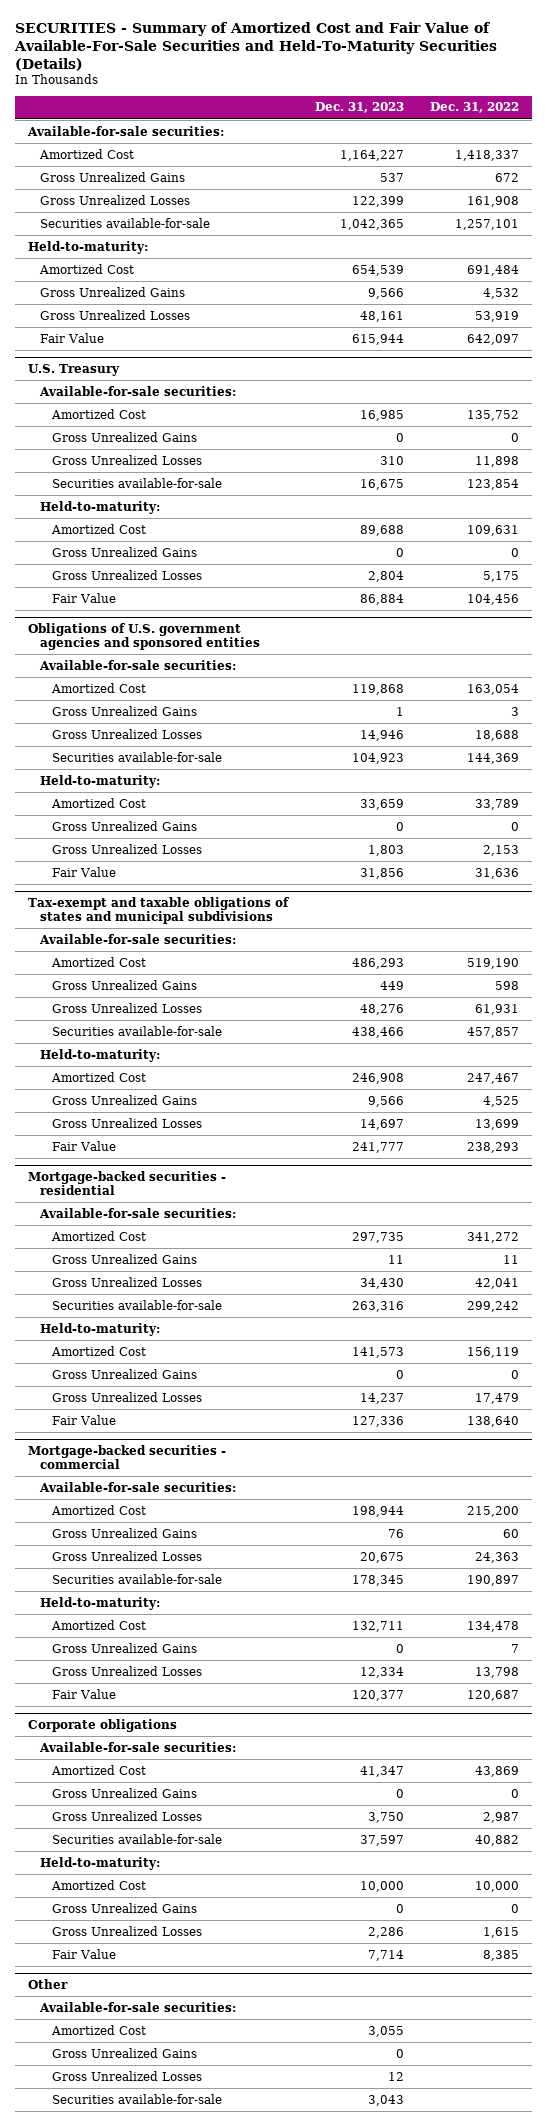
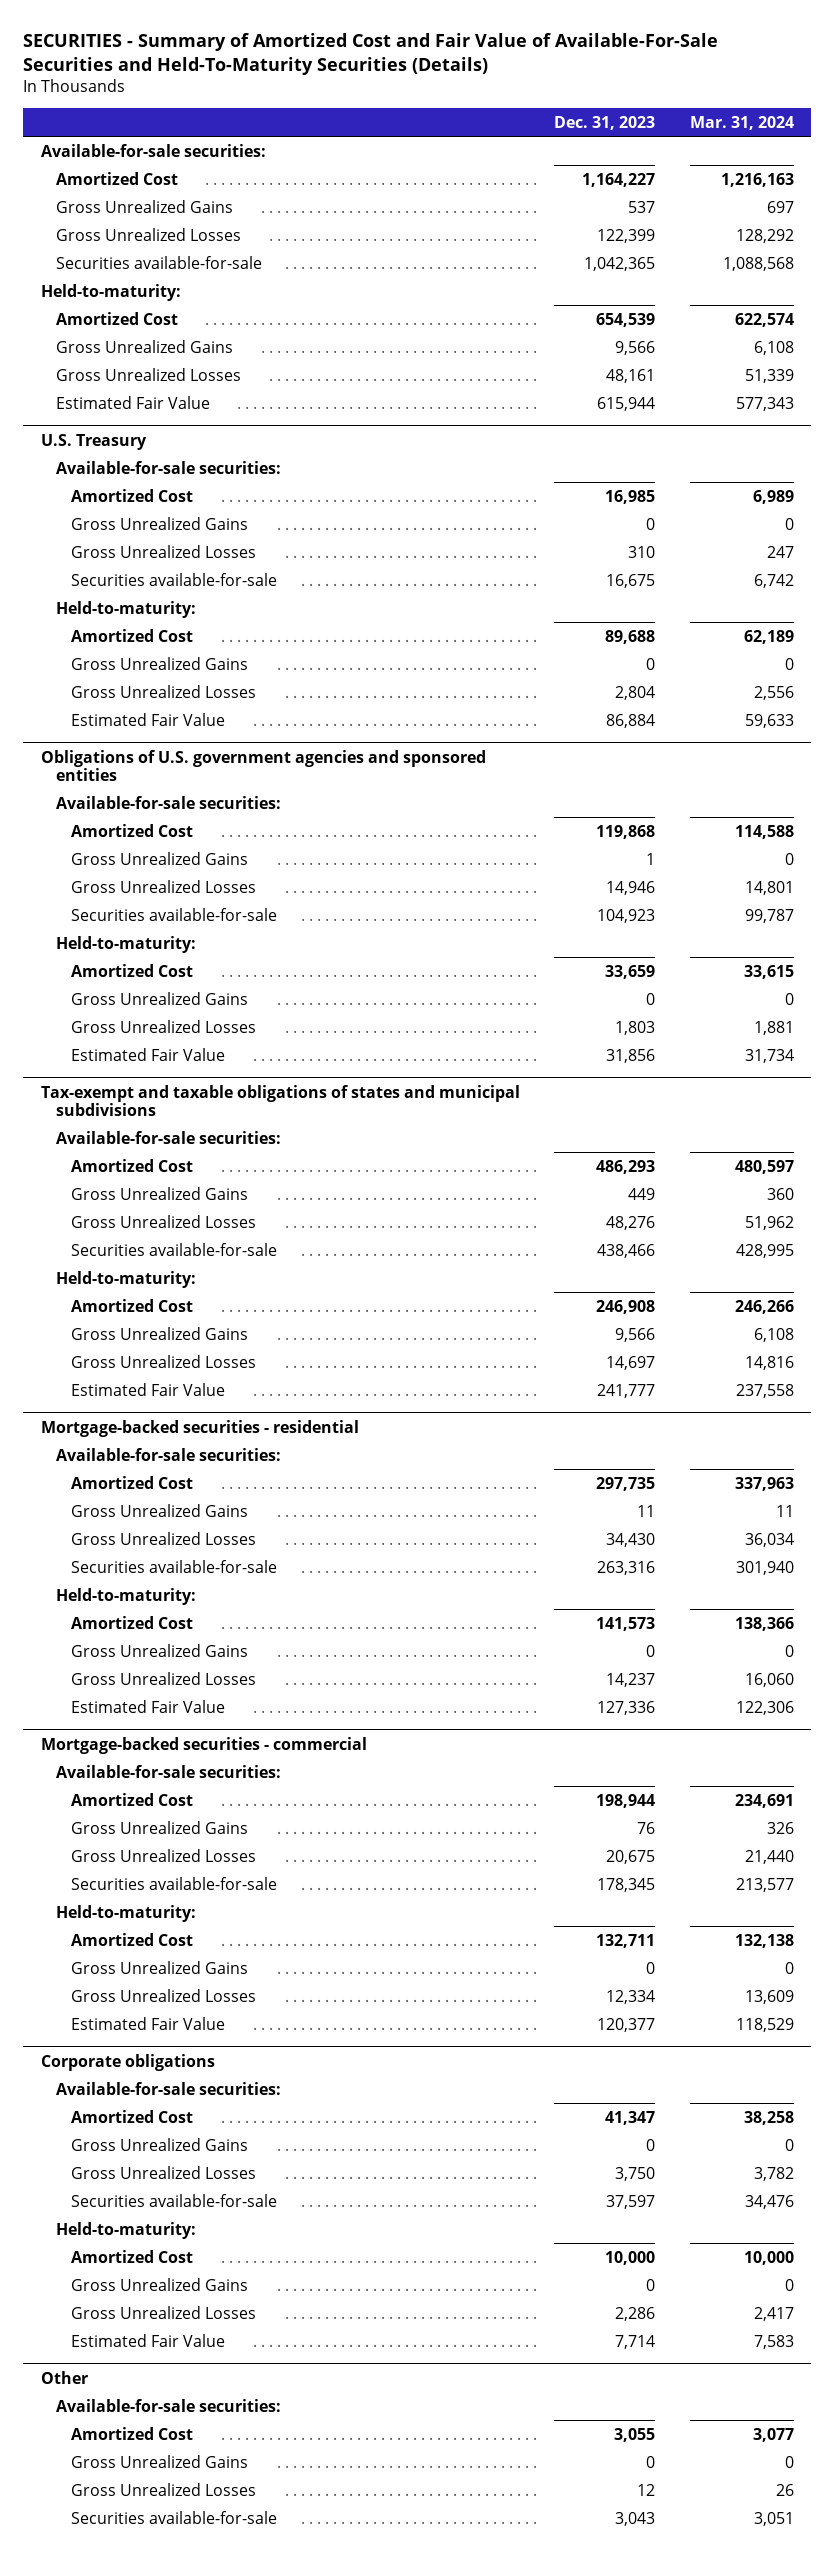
[430,102,520,114] Dec. 31, 2022 -> none
none -> [689,115,794,130] Mar. 31, 2024
[39,332,104,343] Fair Value -> [56,395,211,409] Estimated Fair Value
[51,592,116,603] Fair Value -> [71,712,226,726] Estimated Fair Value
[51,866,116,877] Fair Value -> [71,1047,226,1061] Estimated Fair Value
[51,1140,116,1151] Fair Value -> [71,1382,226,1396] Estimated Fair Value
[51,1414,116,1425] Fair Value -> [71,1699,226,1713] Estimated Fair Value
[51,1688,116,1699] Fair Value -> [71,2016,226,2030] Estimated Fair Value
[51,1948,116,1959] Fair Value -> [71,2333,226,2347] Estimated Fair Value

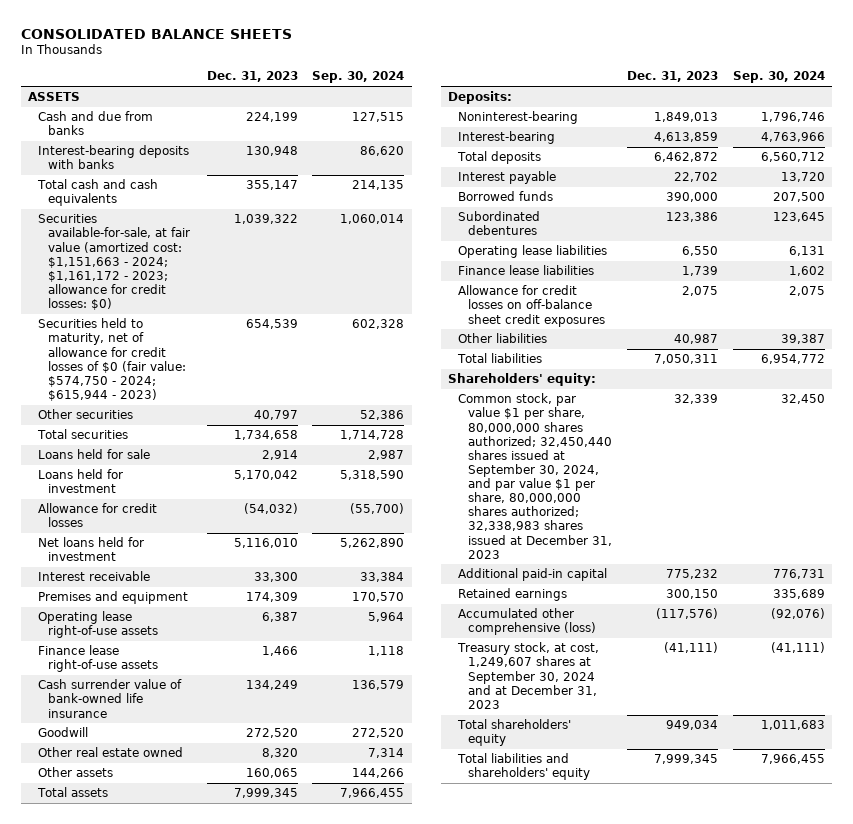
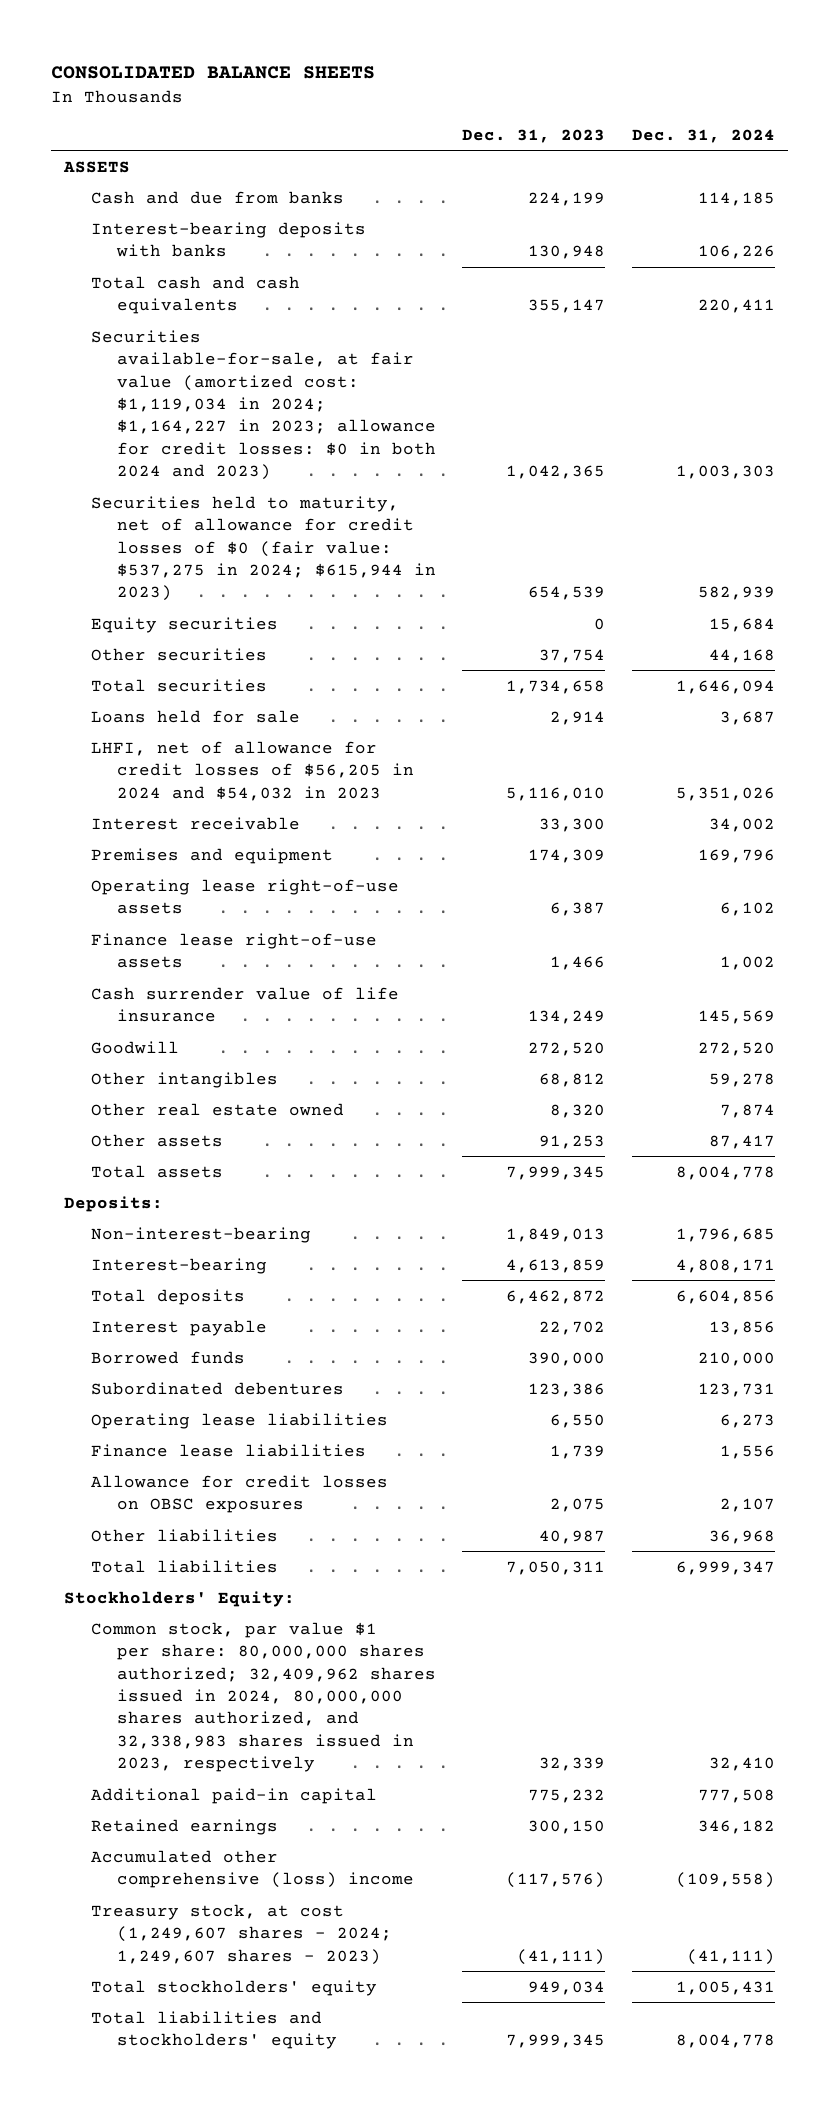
[312,71,405,84] Sep. 30, 2024 -> none
none -> [631,128,775,143] Dec. 31, 2024
[38,214,191,311] Securities available-for-sale, at fair value (amortized cost: $1,151,663 - 2024; $1,161,172 - 2023; allowance for credit losses: $0) -> [90,329,437,481] Securities available-for-sale, at fair value (amortized cost: $1,119,034 in 2024; $1,164,227 in 2023; allowance for credit losses: $0 in both 2024 and 2023)
[233,214,298,225] 1,039,322 -> [506,465,606,480] 1,042,365
[38,318,187,401] Securities held to maturity, net of allowance for credit losses of $0 (fair value: $574,750 - 2024; $615,944 - 2023) -> [90,495,437,602] Securities held to maturity, net of allowance for credit losses of $0 (fair value: $537,275 in 2024; $615,944 in 2023)
none -> [90,616,278,633] Equity securities
[253,410,298,421] 40,797 -> [539,648,606,663] 37,754
[38,469,124,494] Loans held for investment -> none
[38,503,158,528] Allowance for credit losses -> none
[38,537,145,562] Net loans held for investment -> [90,740,415,801] LHFI, net of allowance for credit losses of $56,205 in 2024 and $54,032 in 2023
[38,679,183,718] Cash surrender value of bank-owned life insurance -> [90,986,399,1023] Cash surrender value of life insurance
none -> [90,1071,278,1088] Other intangibles
[245,768,298,779] 160,065 -> [539,1134,606,1149] 91,253
[458,111,579,125] Noninterest-bearing -> [90,1226,311,1243] Non-interest-bearing
[458,285,606,327] Allowance for credit losses on off-balance sheet credit exposures -> [90,1474,388,1514] Allowance for credit losses on OBSC exposures
[448,373,597,387] Shareholders' equity: -> [64,1590,296,1607] Stockholders' Equity:
[458,393,613,559] Common stock, par value $1 per share, 80,000,000 shares authorized; 32,450,440 shares issued at September 30, 2024, and par value $1 per share, 80,000,000 shares authorized; 32,338,983 shares issued at December 31, 2023 -> [90,1621,437,1773] Common stock, par value $1 per share: 80,000,000 shares authorized; 32,409,962 shares issued in 2024, 80,000,000 shares authorized, and 32,338,983 shares issued in 2023, respectively
[458,608,597,636] Accumulated other comprehensive (loss) -> [90,1849,415,1889] Accumulated other comprehensive (loss) income
[457,642,600,709] Treasury stock, at cost, 1,249,607 shares at September 30, 2024 and at December 31, 2023 -> [90,1903,393,1965] Treasury stock, at cost (1,249,607 shares - 2024; 1,249,607 shares - 2023)
[457,719,572,747] Total shareholders' equity -> [90,1979,377,1996] Total stockholders' equity
[457,753,591,781] Total liabilities and shareholders' equity -> [90,2010,338,2050] Total liabilities and stockholders' equity

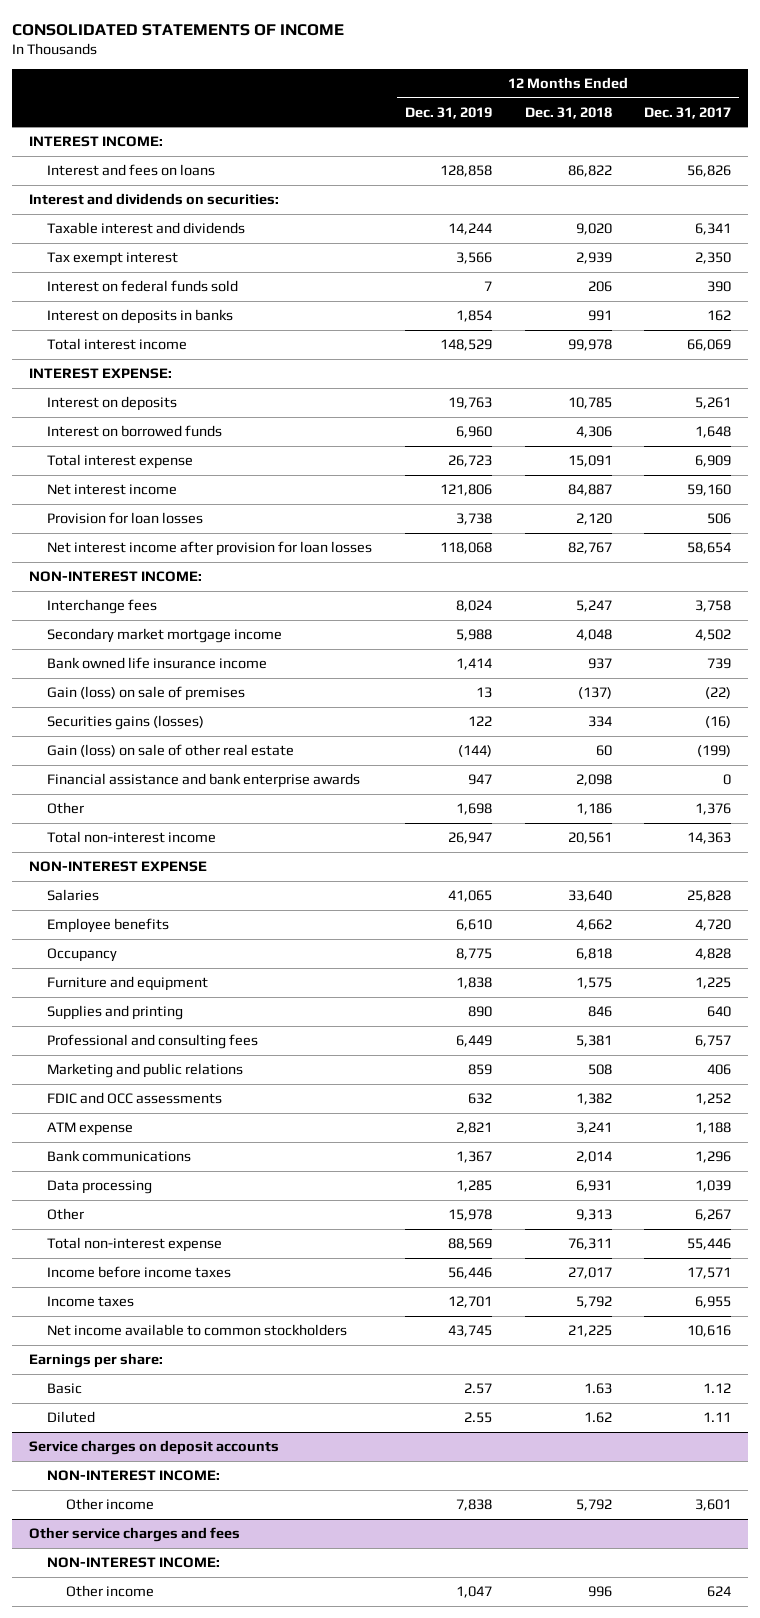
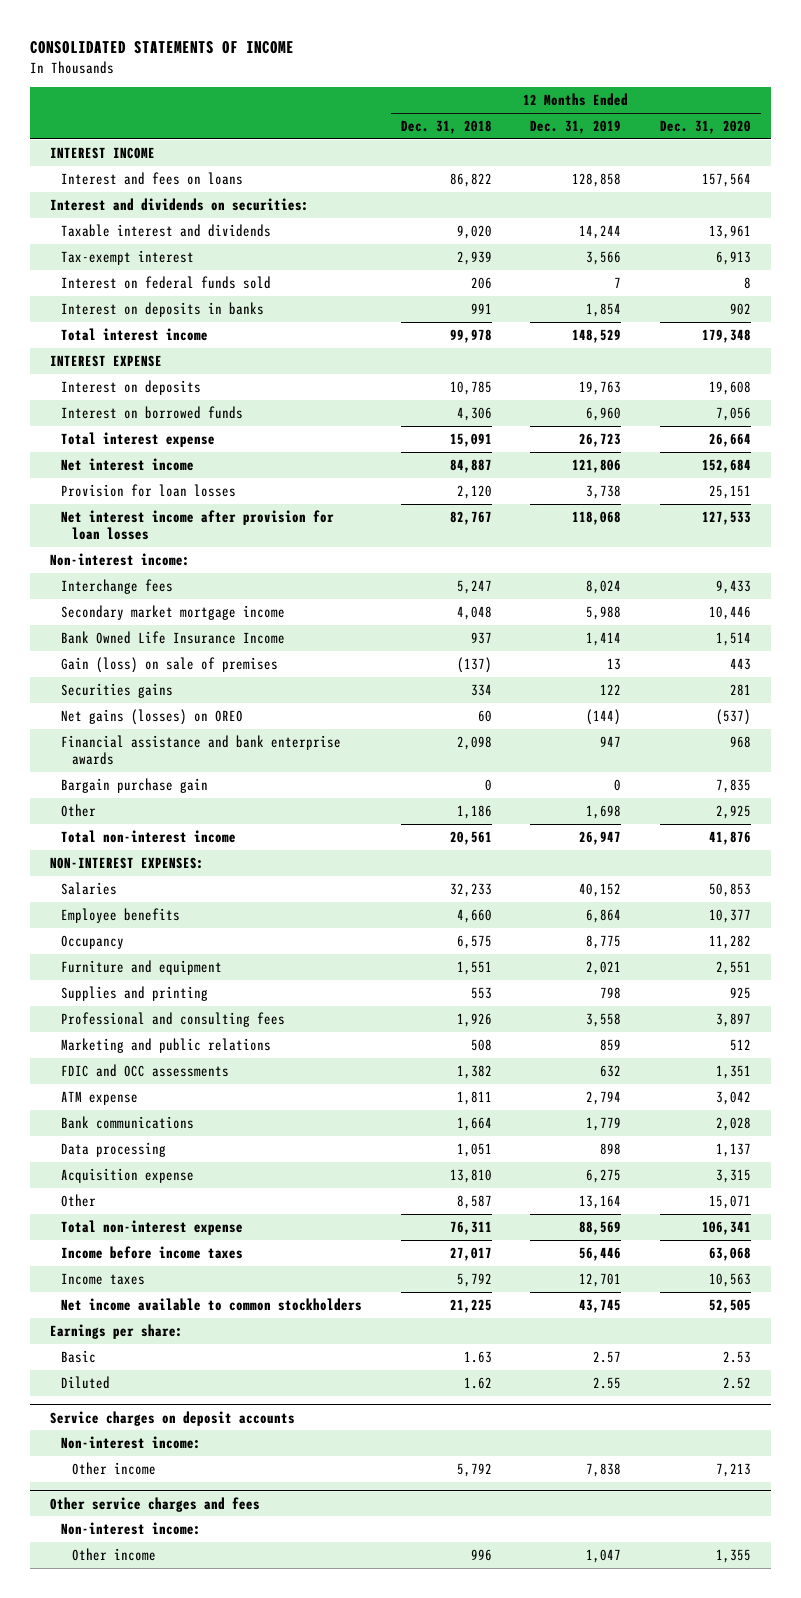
[644,106,732,119] Dec. 31, 2017 -> none
none -> [660,119,752,134] Dec. 31, 2020
[28,136,163,148] INTEREST INCOME: -> [49,146,155,159] INTEREST INCOME
[47,252,179,267] Tax exempt interest -> [60,249,194,265] Tax-exempt interest
[28,368,172,380] INTEREST EXPENSE: -> [49,354,162,367] INTEREST EXPENSE
[28,571,202,583] NON-INTEREST INCOME: -> [49,552,190,566] Non-interest income:
[47,657,268,670] Bank owned life insurance income -> [60,630,285,644] Bank Owned Life Insurance Income
[47,715,205,731] Securities gains (losses) -> [60,682,173,698] Securities gains
[47,744,295,758] Gain (loss) on sale of other real estate -> [60,708,243,725] Net gains (losses) on OREO
none -> [60,777,208,793] Bargain purchase gain
[28,861,207,873] NON-INTEREST EXPENSE -> [49,856,204,869] NON-INTEREST EXPENSES:
[448,890,493,903] 41,065 -> [579,882,622,897] 40,152
[567,890,612,903] 33,640 -> [449,882,492,897] 32,233
[456,919,493,932] 6,610 -> [586,908,622,923] 6,864
[575,919,612,932] 4,662 -> [456,908,492,923] 4,660
[575,948,612,961] 6,818 -> [456,934,492,949] 6,575
[456,977,493,990] 1,838 -> [586,960,622,975] 2,021
[575,977,612,990] 1,575 -> [456,960,492,975] 1,551
[468,1006,493,1018] 890 -> [600,986,622,999] 798
[587,1006,612,1018] 846 -> [470,986,492,999] 553
[456,1035,493,1048] 6,449 -> [586,1012,622,1027] 3,558
[575,1035,612,1048] 5,381 -> [456,1012,492,1027] 1,926
[456,1122,493,1135] 2,821 -> [586,1090,622,1105] 2,794
[575,1122,612,1135] 3,241 -> [456,1090,492,1105] 1,811
[456,1151,493,1164] 1,367 -> [586,1116,622,1131] 1,779
[575,1151,612,1164] 2,014 -> [456,1116,492,1131] 1,664
[456,1180,493,1193] 1,285 -> [600,1142,622,1155] 898
[575,1180,612,1193] 6,931 -> [456,1142,492,1157] 1,051
none -> [60,1167,194,1183] Acquisition expense
[448,1209,493,1222] 15,978 -> [579,1194,622,1209] 13,164
[575,1209,612,1222] 9,313 -> [456,1194,492,1209] 8,587
[47,1470,221,1482] NON-INTEREST INCOME: -> [60,1435,201,1449] Non-interest income:
[47,1557,221,1569] NON-INTEREST INCOME: -> [60,1521,201,1535] Non-interest income:

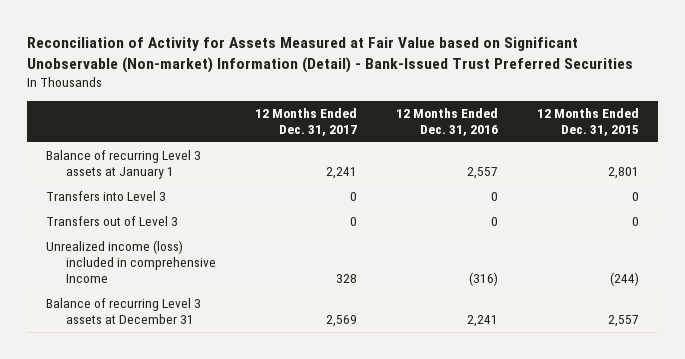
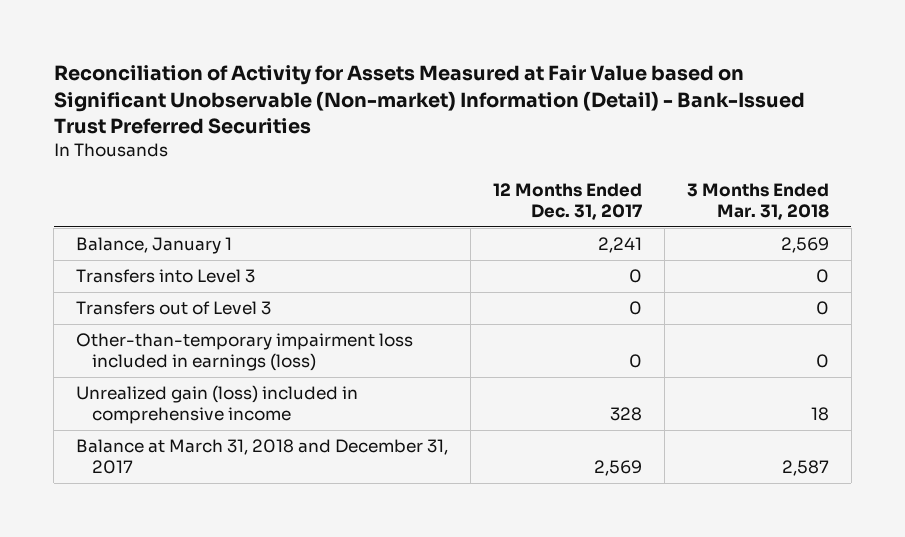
[396,108,499,136] 12 Months Ended Dec. 31, 2016 -> none
[536,108,639,136] 12 Months Ended Dec. 31, 2015 -> none
none -> [686,182,829,220] 3 Months Ended Mar. 31, 2018
[46,150,202,180] Balance of recurring Level 3 assets at January 1 -> [76,237,233,255] Balance, January 1
none -> [76,333,414,372] Other-than-temporary impairment loss included in earnings (loss)
[46,240,217,283] Unrealized income (loss) included in comprehensive Income -> [76,385,359,425] Unrealized gain (loss) included in comprehensive income
[46,298,202,325] Balance of recurring Level 3 assets at December 31 -> [76,439,449,475] Balance at March 31, 2018 and December 31, 2017

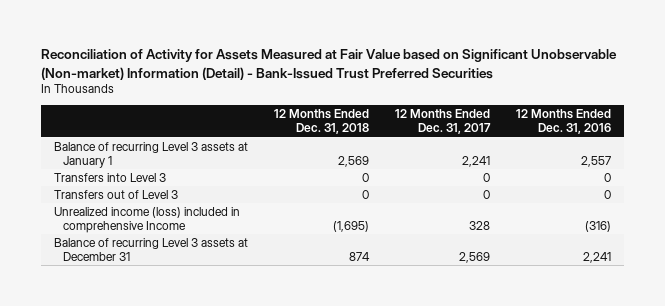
[686,182,829,220] 3 Months Ended Mar. 31, 2018 -> none
none -> [274,109,370,135] 12 Months Ended Dec. 31, 2018
none -> [516,109,612,135] 12 Months Ended Dec. 31, 2016
[76,237,233,255] Balance, January 1 -> [53,141,248,168] Balance of recurring Level 3 assets at January 1
[76,333,414,372] Other-than-temporary impairment loss included in earnings (loss) -> none
[76,385,359,425] Unrealized gain (loss) included in comprehensive income -> [53,206,240,233] Unrealized income (loss) included in comprehensive Income
[76,439,449,475] Balance at March 31, 2018 and December 31, 2017 -> [53,237,248,261] Balance of recurring Level 3 assets at December 31

